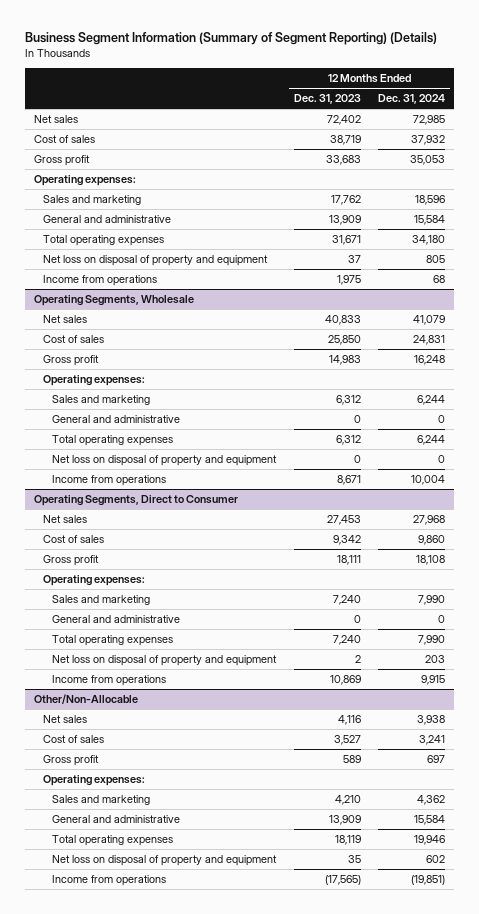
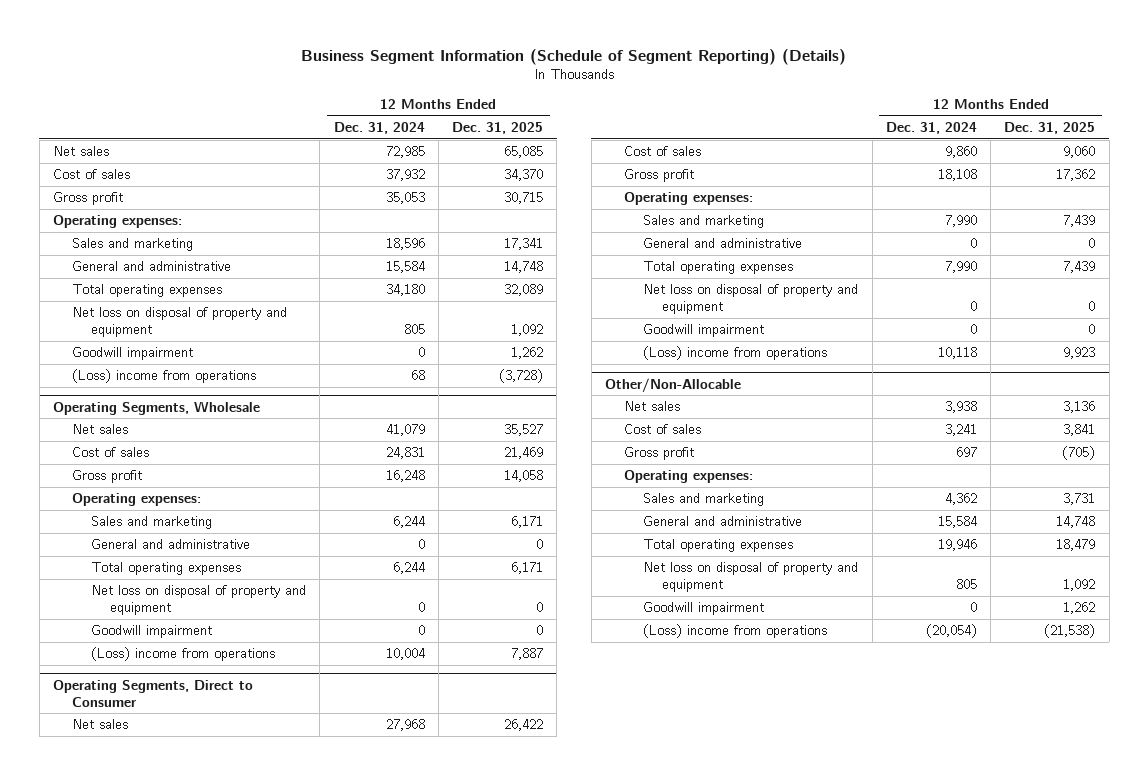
[24,31,437,45] Business Segment Information (Summary of Segment Reporting) (Details) -> [301,48,847,65] Business Segment Information (Schedule of Segment Reporting) (Details)
[293,94,361,105] Dec. 31, 2023 -> none
none -> [452,122,544,135] Dec. 31, 2025
none -> [72,347,194,361] Goodwill impairment
[42,275,157,287] Income from operations -> [72,369,257,384] (Loss) income from operations
none -> [91,625,213,639] Goodwill impairment
[52,475,167,487] Income from operations -> [91,647,276,662] (Loss) income from operations
[425,655,446,664] 203 -> [969,301,977,312] 0
none -> [643,324,765,338] Goodwill impairment
[52,675,167,687] Income from operations -> [643,346,828,361] (Loss) income from operations
[421,675,446,686] 9,915 -> [937,347,977,360] 10,118
[426,855,446,864] 602 -> [955,579,977,590] 805
none -> [643,602,765,616] Goodwill impairment
[52,875,167,887] Income from operations -> [643,624,828,639] (Loss) income from operations
[411,875,446,886] (19,851) -> [925,624,977,639] (20,054)

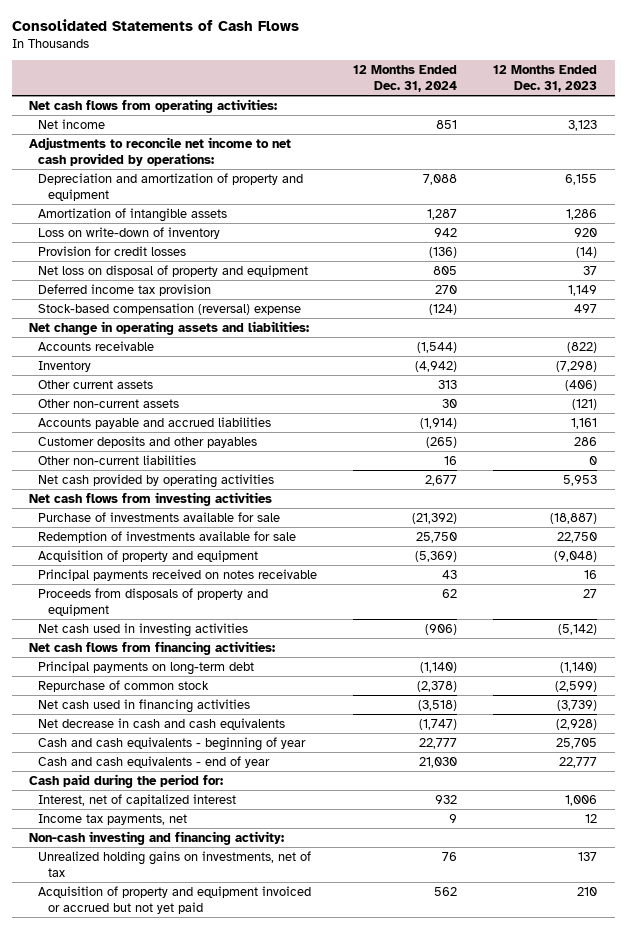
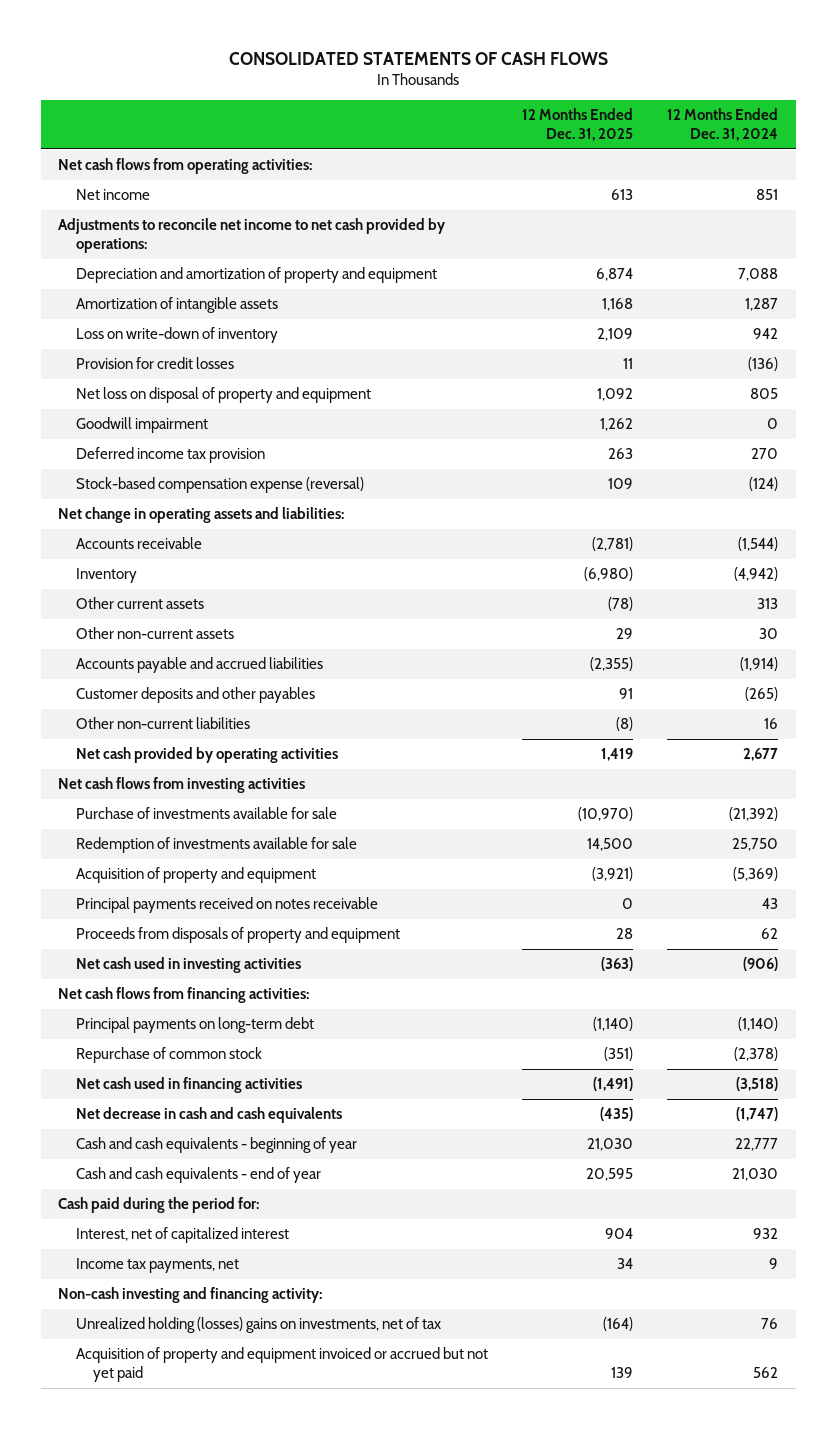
[11,18,299,31] Consolidated Statements of Cash Flows -> [229,51,609,65] CONSOLIDATED STATEMENTS OF CASH FLOWS
[492,64,597,92] 12 Months Ended Dec. 31, 2023 -> none
none -> [522,108,634,142] 12 Months Ended Dec. 31, 2025
none -> [75,417,208,434] Goodwill impairment
[38,302,302,315] Stock-based compensation (reversal) expense -> [75,477,364,494] Stock-based compensation expense (reversal)
[38,850,312,877] Unrealized holding gains on investments, net of tax -> [75,1317,441,1334] Unrealized holding (losses) gains on investments, net of tax

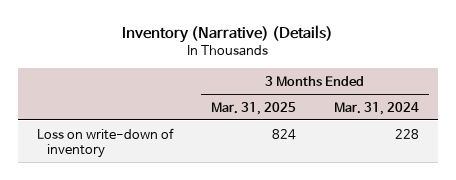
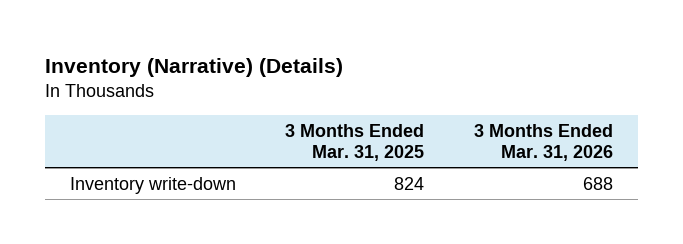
[334,101,420,115] Mar. 31, 2024 -> none
none -> [474,123,614,162] 3 Months Ended Mar. 31, 2026
[36,127,174,159] Loss on write-down of inventory -> [69,176,236,194] Inventory write-down

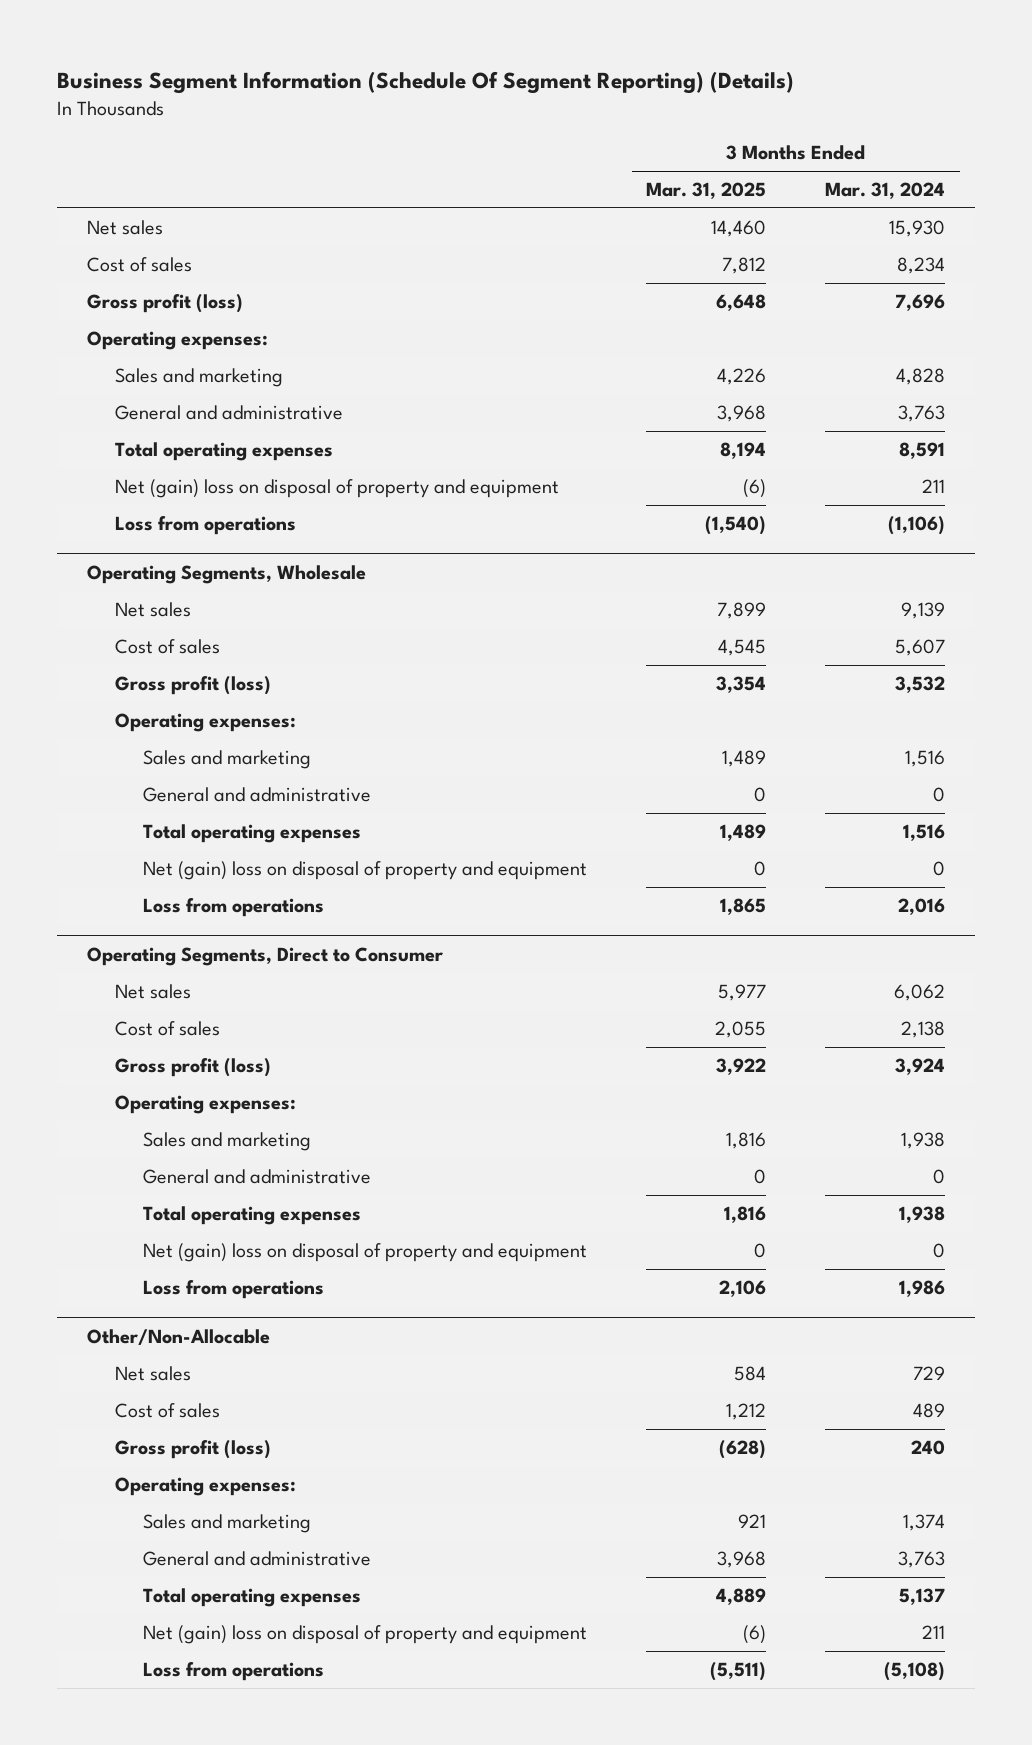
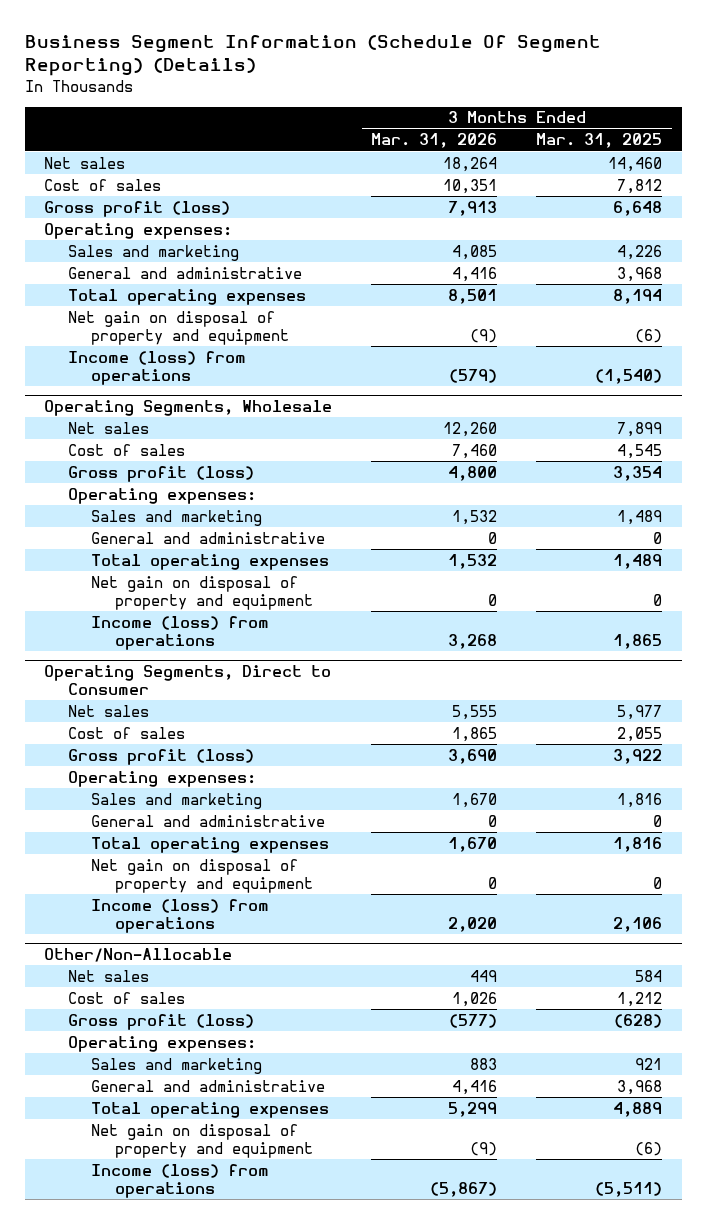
[825,182,946,200] Mar. 31, 2024 -> none
none -> [371,133,498,149] Mar. 31, 2026
[114,478,559,498] Net (gain) loss on disposal of property and equipment -> [67,310,290,345] Net gain on disposal of property and equipment
[114,515,296,535] Loss from operations -> [67,350,246,385] Income (loss) from operations
[143,860,588,880] Net (gain) loss on disposal of property and equipment -> [91,575,313,610] Net gain on disposal of property and equipment
[143,897,325,917] Loss from operations -> [91,615,270,650] Income (loss) from operations
[143,1242,588,1262] Net (gain) loss on disposal of property and equipment -> [91,858,313,893] Net gain on disposal of property and equipment
[143,1279,325,1299] Loss from operations -> [91,898,270,933] Income (loss) from operations
[143,1624,588,1644] Net (gain) loss on disposal of property and equipment -> [91,1123,313,1158] Net gain on disposal of property and equipment
[143,1661,325,1681] Loss from operations -> [91,1163,270,1198] Income (loss) from operations

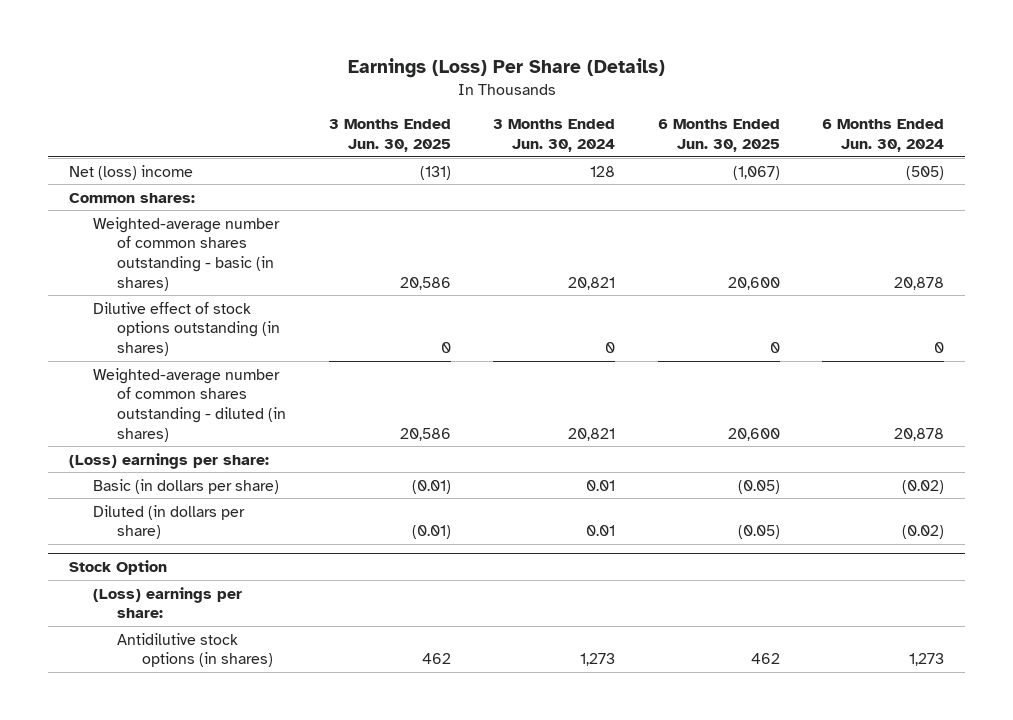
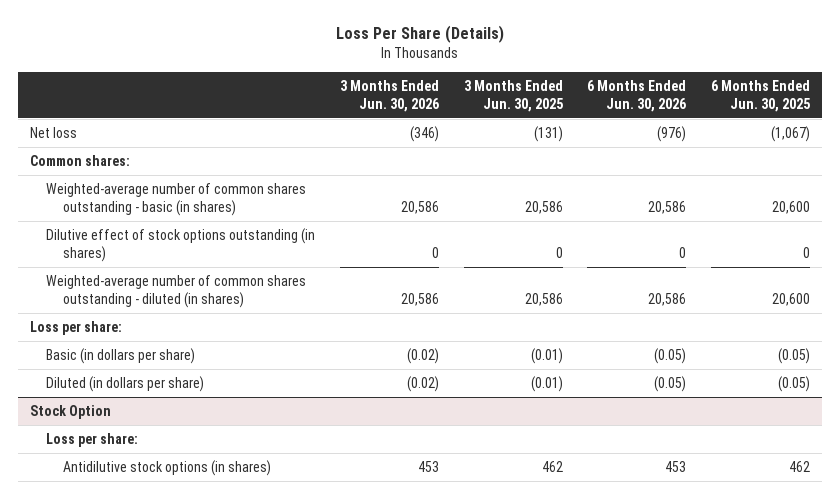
[347,57,665,78] Earnings (Loss) Per Share (Details) -> [335,25,504,44] Loss Per Share (Details)
[493,119,616,153] 3 Months Ended Jun. 30, 2024 -> none
[822,119,945,153] 6 Months Ended Jun. 30, 2024 -> none
none -> [340,79,440,112] 3 Months Ended Jun. 30, 2026
none -> [587,79,687,112] 6 Months Ended Jun. 30, 2026
[68,164,193,180] Net (loss) income -> [29,127,77,139] Net loss
[68,452,269,469] (Loss) earnings per share: -> [29,321,122,336] Loss per share:
[93,586,243,619] (Loss) earnings per share: -> [46,433,139,448] Loss per share:

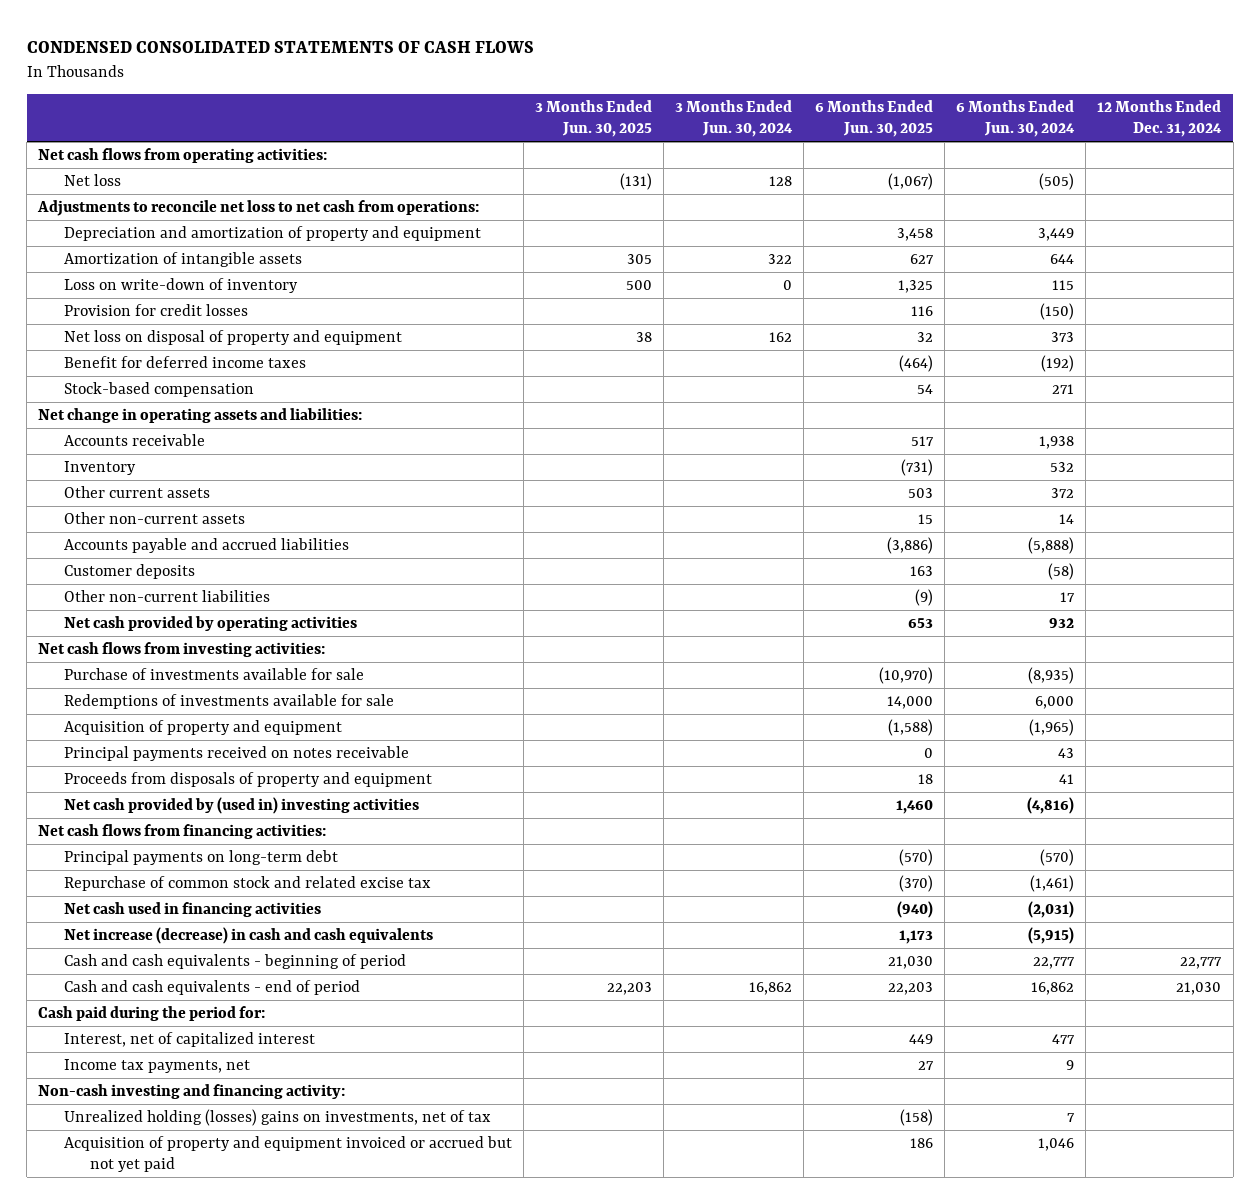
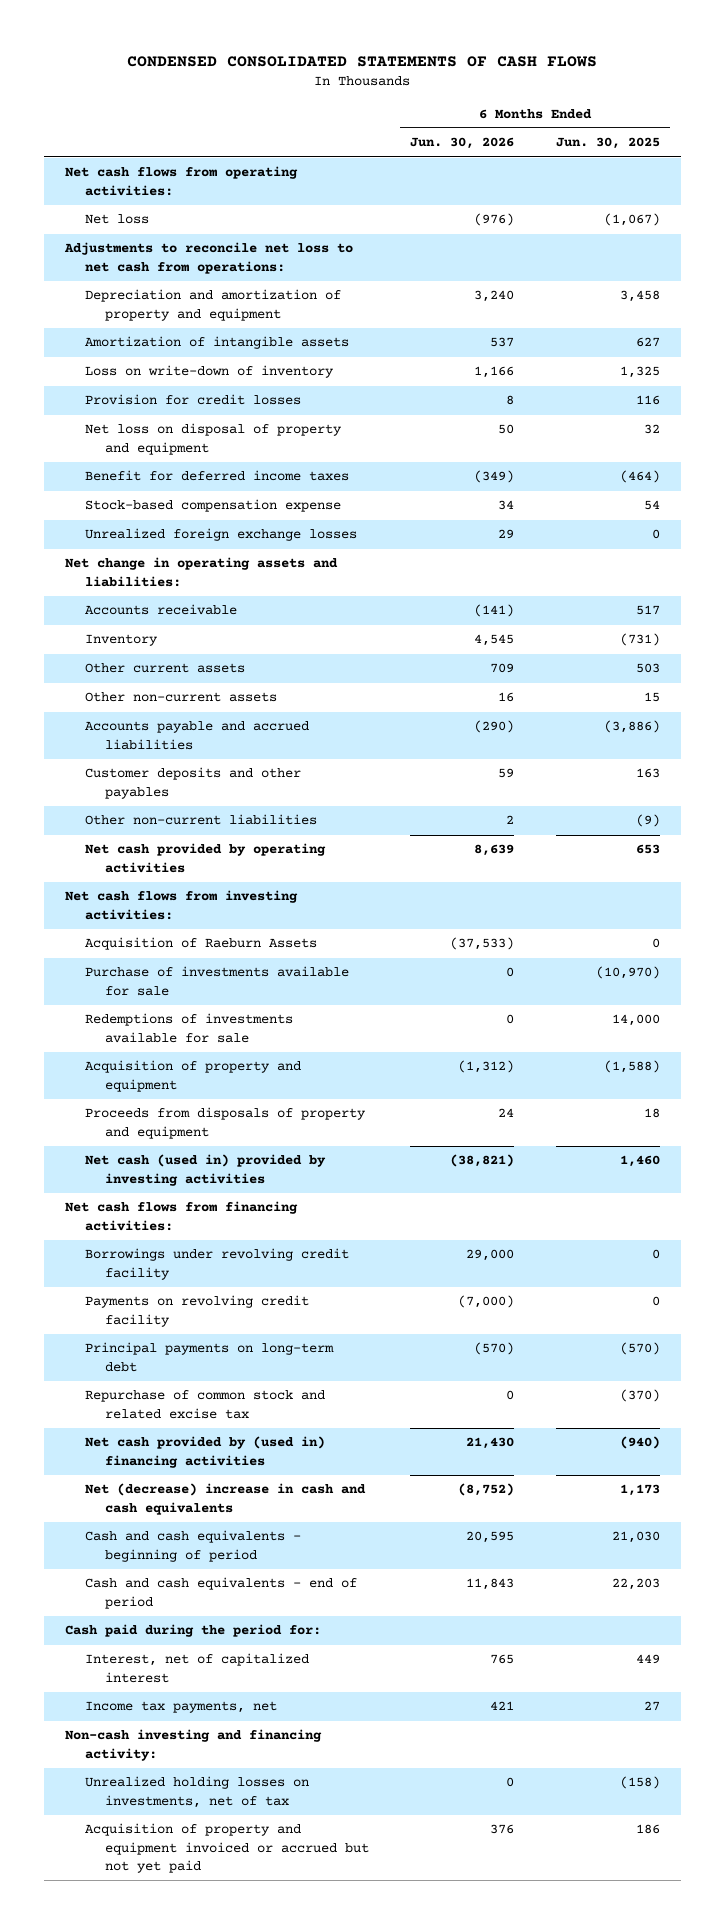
[534,100,652,138] 3 Months Ended Jun. 30, 2025 -> none
[675,100,794,138] 3 Months Ended Jun. 30, 2024 -> none
[956,100,1076,138] 6 Months Ended Jun. 30, 2024 -> none
[1097,100,1223,138] 12 Months Ended Dec. 31, 2024 -> none
none -> [410,137,515,150] Jun. 30, 2026
[63,381,254,397] Stock-based compensation -> [84,499,341,513] Stock-based compensation expense
none -> [84,528,357,542] Unrealized foreign exchange losses
[63,563,195,579] Customer deposits -> [84,767,301,799] Customer deposits and other payables
none -> [84,937,317,951] Acquisition of Raeburn Assets
[63,745,409,761] Principal payments received on notes receivable -> none
[63,796,419,814] Net cash provided by (used in) investing activities -> [84,1154,326,1186] Net cash (used in) provided by investing activities
none -> [84,1248,349,1280] Borrowings under revolving credit facility
none -> [84,1295,309,1327] Payments on revolving credit facility
[63,901,321,917] Net cash used in financing activities -> [84,1436,325,1468] Net cash provided by (used in) financing activities
[63,926,433,944] Net increase (decrease) in cash and cash equivalents -> [84,1483,366,1515] Net (decrease) increase in cash and cash equivalents
[63,1108,491,1126] Unrealized holding (losses) gains on investments, net of tax -> [84,1776,309,1808] Unrealized holding losses on investments, net of tax

